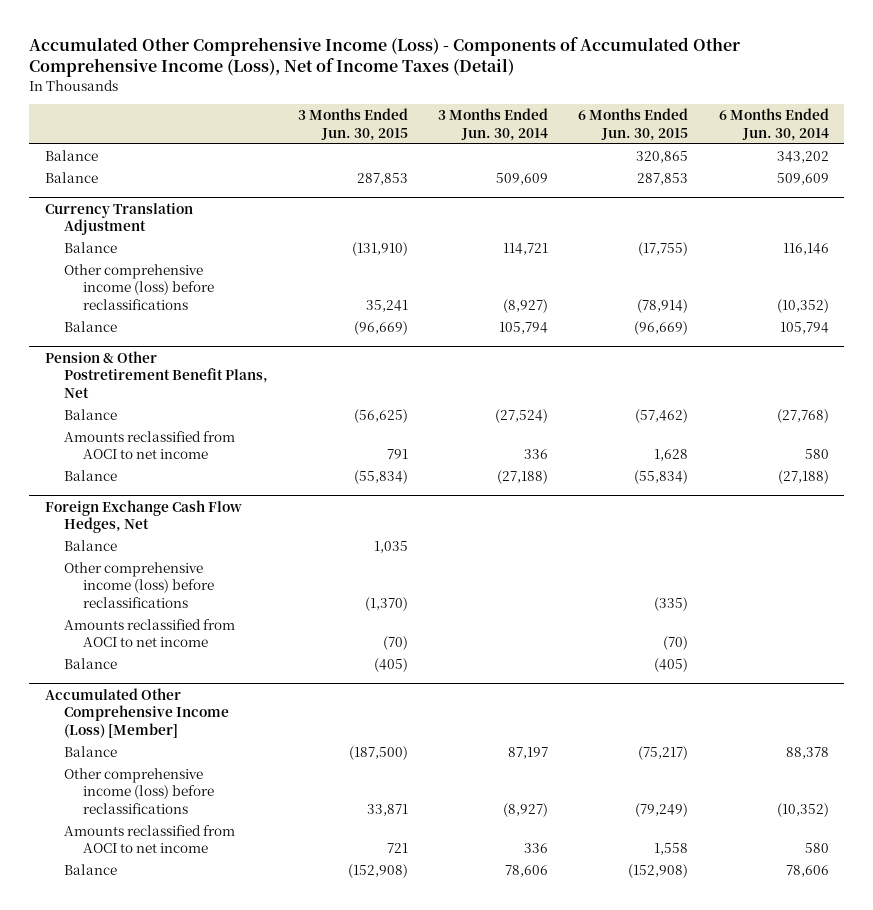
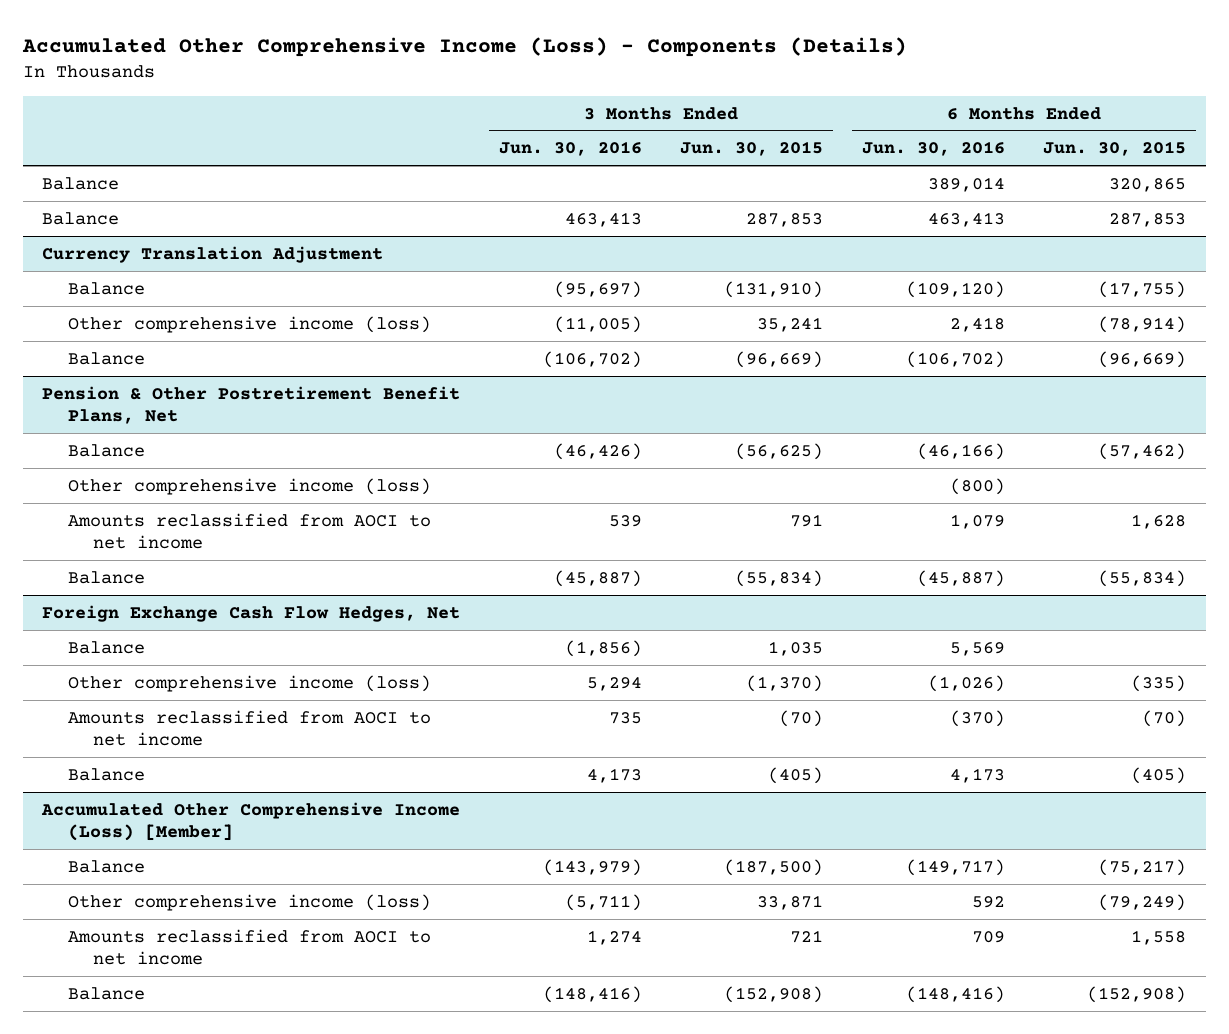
[29,36,741,78] Accumulated Other Comprehensive Income (Loss) - Components of Accumulated Other Comprehensive Income (Loss), Net of Income Taxes (Detail) -> [21,36,907,57] Accumulated Other Comprehensive Income (Loss) - Components (Details)
[438,108,549,141] 3 Months Ended Jun. 30, 2014 -> none
[718,108,829,141] 6 Months Ended Jun. 30, 2014 -> none
none -> [498,141,642,157] Jun. 30, 2016
none -> [861,141,1005,157] Jun. 30, 2016
[63,263,214,310] Other comprehensive income (loss) before reclassifications -> [67,315,431,333] Other comprehensive income (loss)
none -> [67,477,431,495] Other comprehensive income (loss)
[63,561,214,608] Other comprehensive income (loss) before reclassifications -> [67,674,431,692] Other comprehensive income (loss)
[63,767,214,814] Other comprehensive income (loss) before reclassifications -> [67,893,431,911] Other comprehensive income (loss)

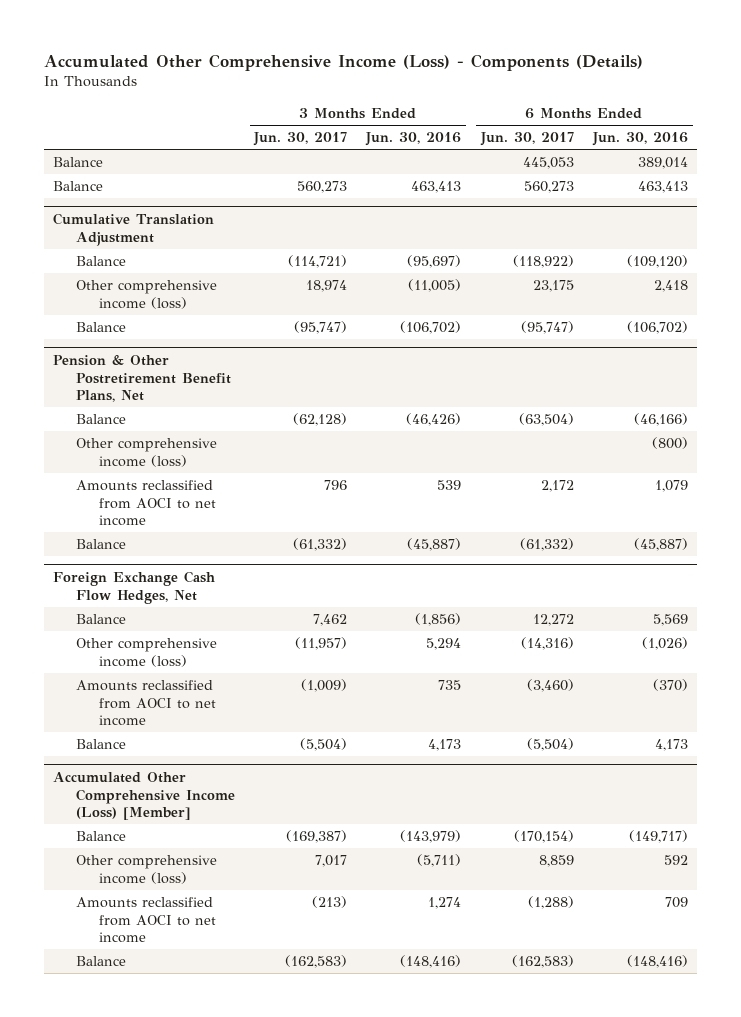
[680,141,824,157] Jun. 30, 2015 -> none
[1043,141,1187,157] Jun. 30, 2015 -> none
none -> [253,132,348,147] Jun. 30, 2017
none -> [479,132,574,147] Jun. 30, 2017
[42,245,384,263] Currency Translation Adjustment -> [53,212,215,246] Cumulative Translation Adjustment

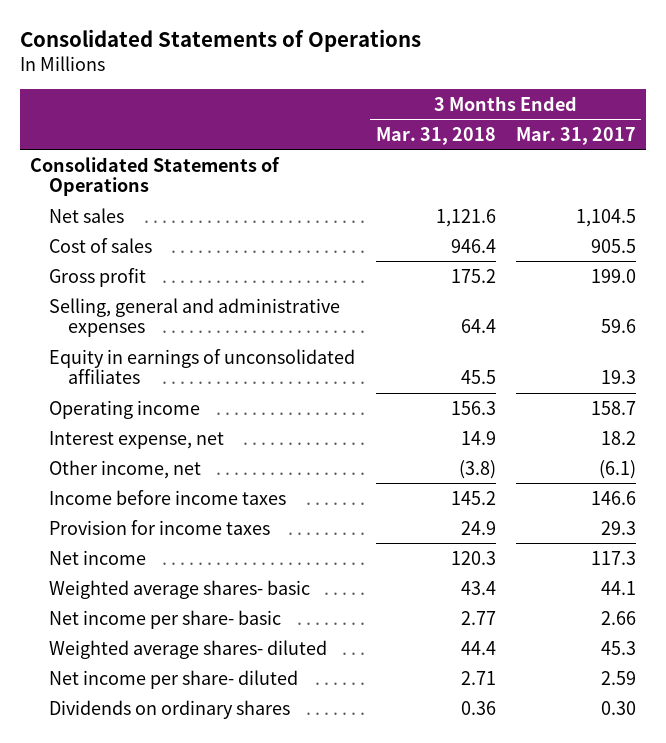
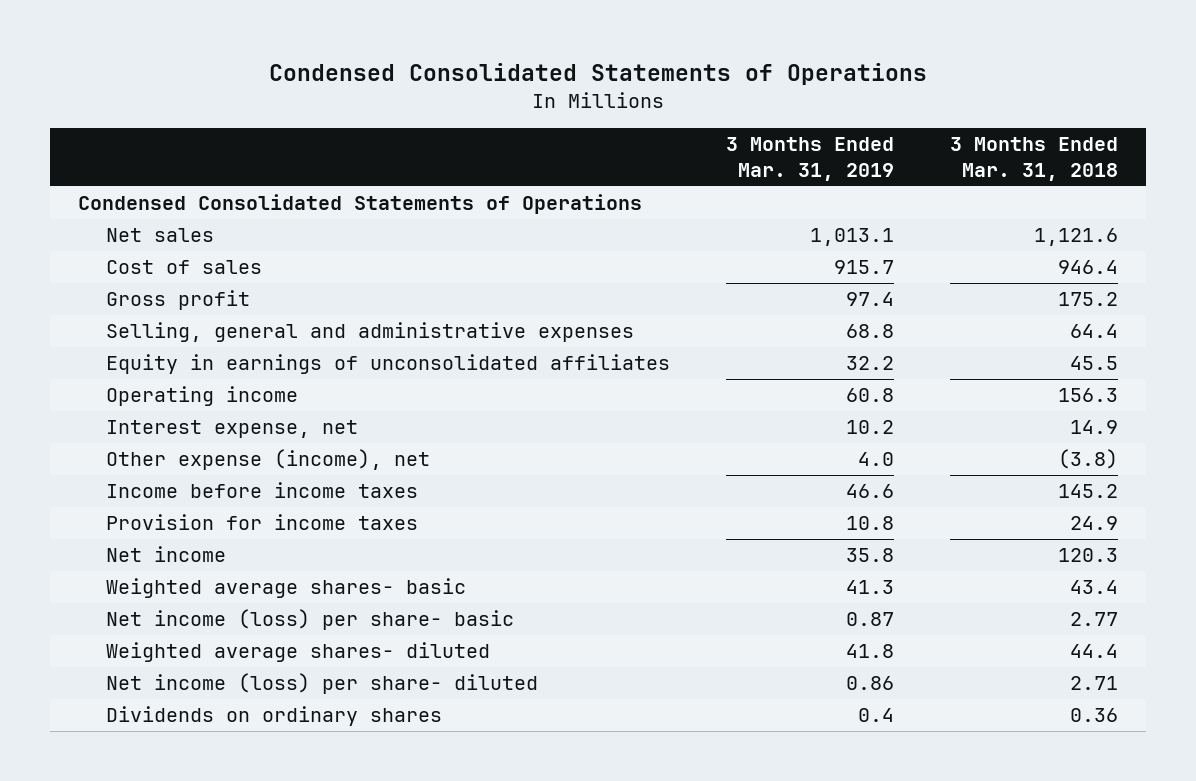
[19,29,421,53] Consolidated Statements of Operations -> [269,63,928,86] Condensed Consolidated Statements of Operations
[516,126,637,145] Mar. 31, 2017 -> none
none -> [725,137,894,182] 3 Months Ended Mar. 31, 2019
[29,156,280,197] Consolidated Statements of Operations -> [78,194,643,215] Condensed Consolidated Statements of Operations
[49,459,202,479] Other income, net -> [105,449,430,471] Other expense (income), net
[49,609,282,629] Net income per share- basic -> [105,609,514,631] Net income (loss) per share- basic
[49,669,299,689] Net income per share- diluted -> [105,673,538,695] Net income (loss) per share- diluted

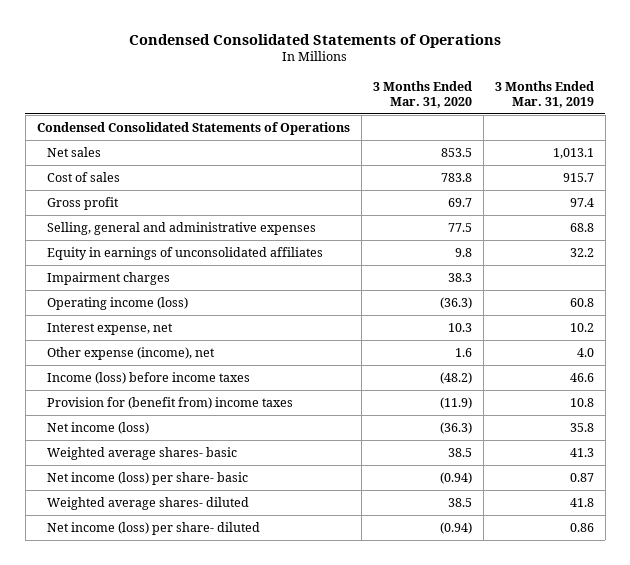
[949,137,1118,182] 3 Months Ended Mar. 31, 2018 -> none
none -> [372,80,472,108] 3 Months Ended Mar. 31, 2020
none -> [47,271,171,285] Impairment charges
[105,386,298,407] Operating income -> [47,296,189,310] Operating income (loss)
[105,482,418,499] Income before income taxes -> [47,371,251,384] Income (loss) before income taxes
[105,514,418,531] Provision for income taxes -> [47,396,294,409] Provision for (benefit from) income taxes
[105,546,226,563] Net income -> [47,421,150,434] Net income (loss)
[105,706,442,727] Dividends on ordinary shares -> none

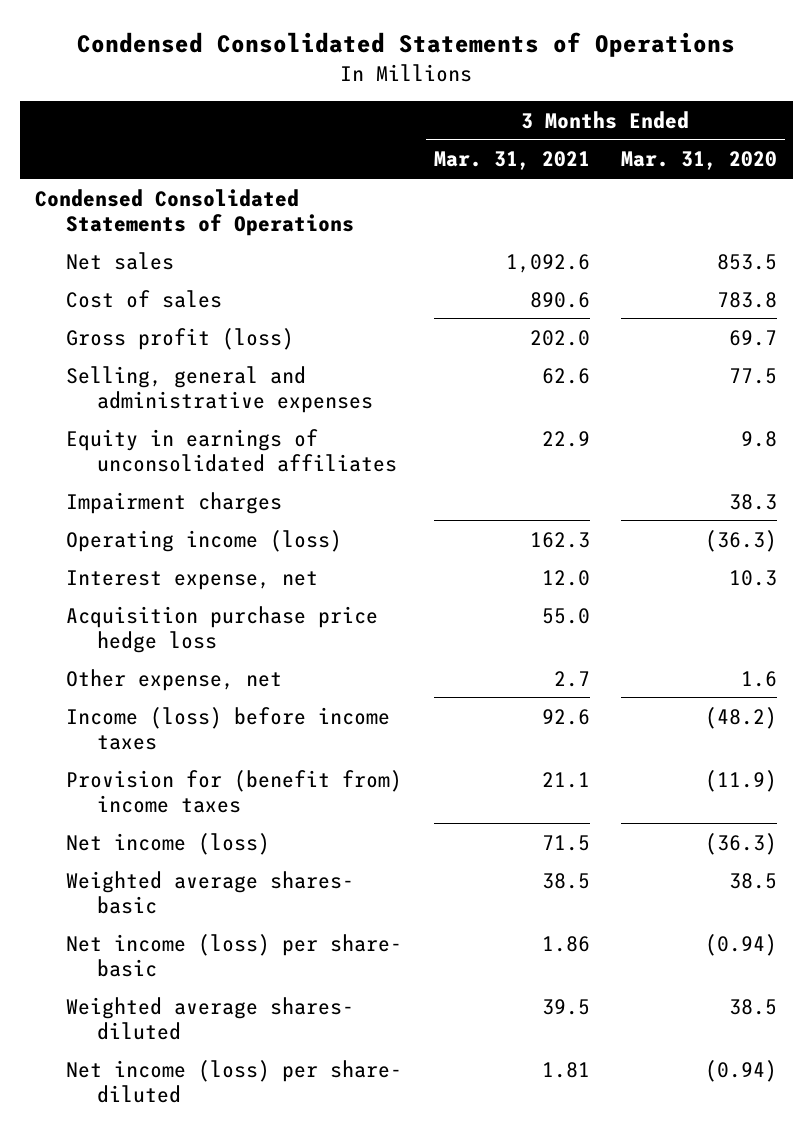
[494,80,594,108] 3 Months Ended Mar. 31, 2019 -> none
none -> [433,151,590,171] Mar. 31, 2021
[47,196,120,210] Gross profit -> [66,327,295,350] Gross profit (loss)
none -> [66,605,379,653] Acquisition purchase price hedge loss
[47,346,216,360] Other expense (income), net -> [66,668,283,691] Other expense, net

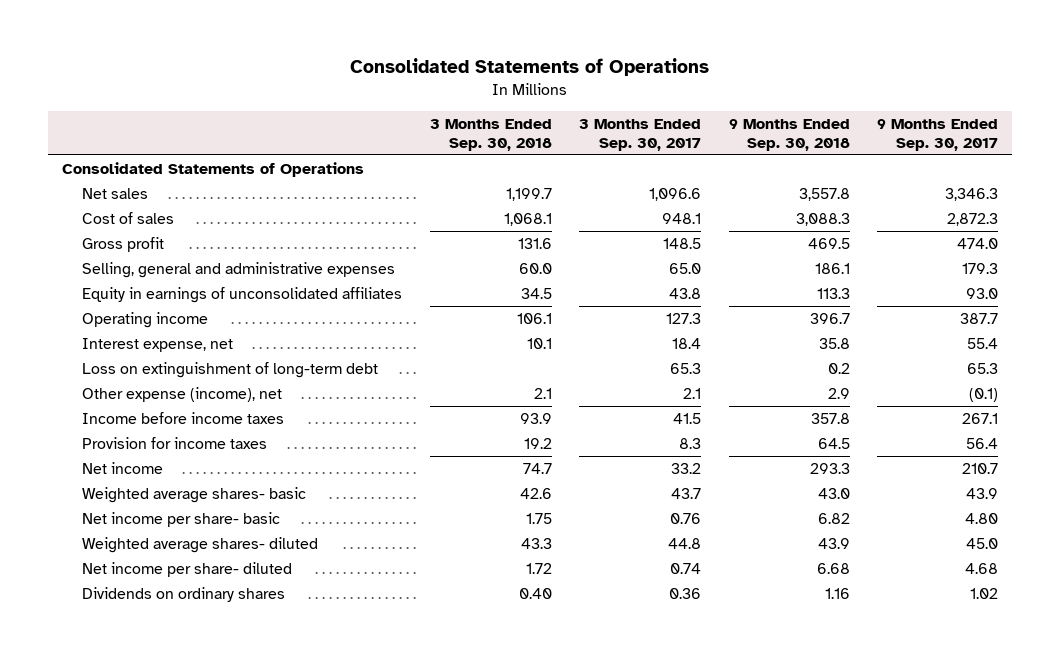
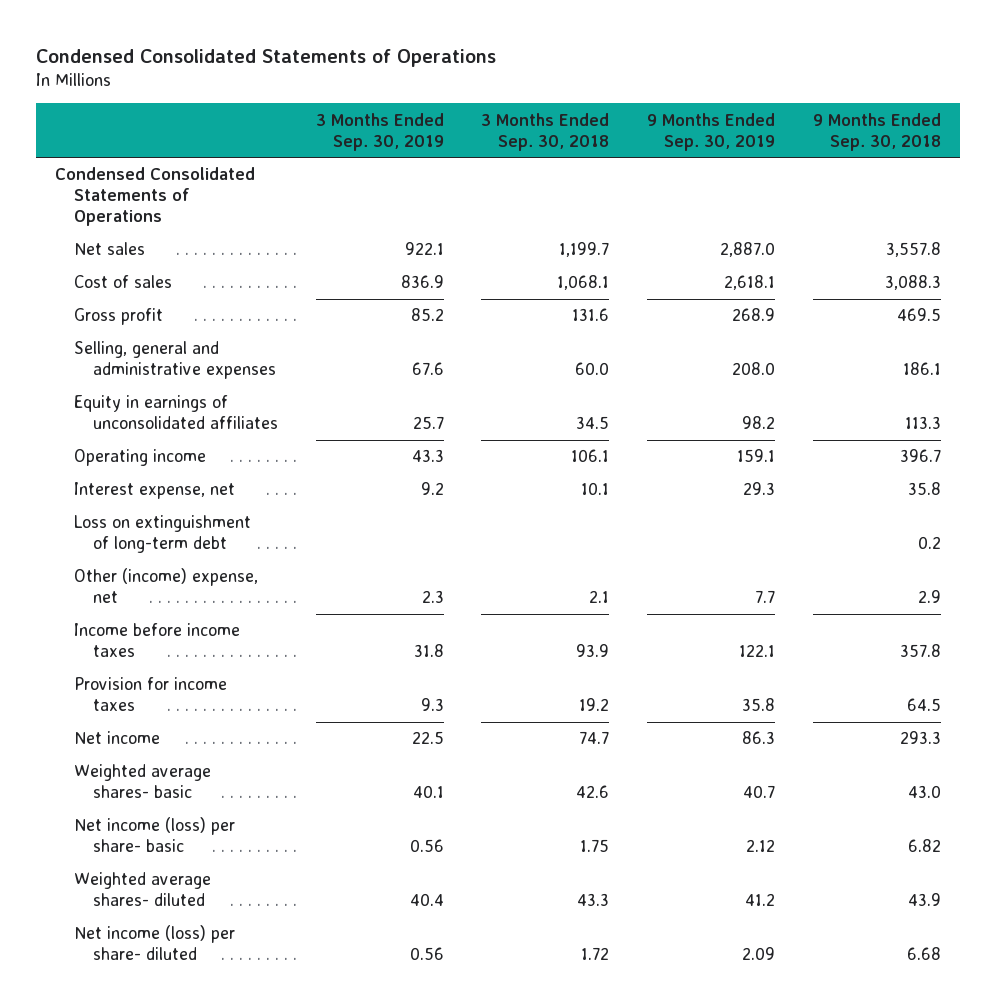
[349,57,709,76] Consolidated Statements of Operations -> [35,48,496,67] Condensed Consolidated Statements of Operations
[579,118,702,151] 3 Months Ended Sep. 30, 2017 -> none
[877,118,999,151] 9 Months Ended Sep. 30, 2017 -> none
none -> [315,112,444,151] 3 Months Ended Sep. 30, 2019
none -> [647,112,776,151] 9 Months Ended Sep. 30, 2019
[61,161,364,177] Consolidated Statements of Operations -> [54,167,255,227] Condensed Consolidated Statements of Operations
[81,386,282,402] Other expense (income), net -> [73,568,258,604] Other (income) expense, net
[81,511,280,527] Net income per share- basic -> [73,817,235,853] Net income (loss) per share- basic
[81,586,285,602] Dividends on ordinary shares -> none
[81,561,292,577] Net income per share- diluted -> [73,925,235,961] Net income (loss) per share- diluted

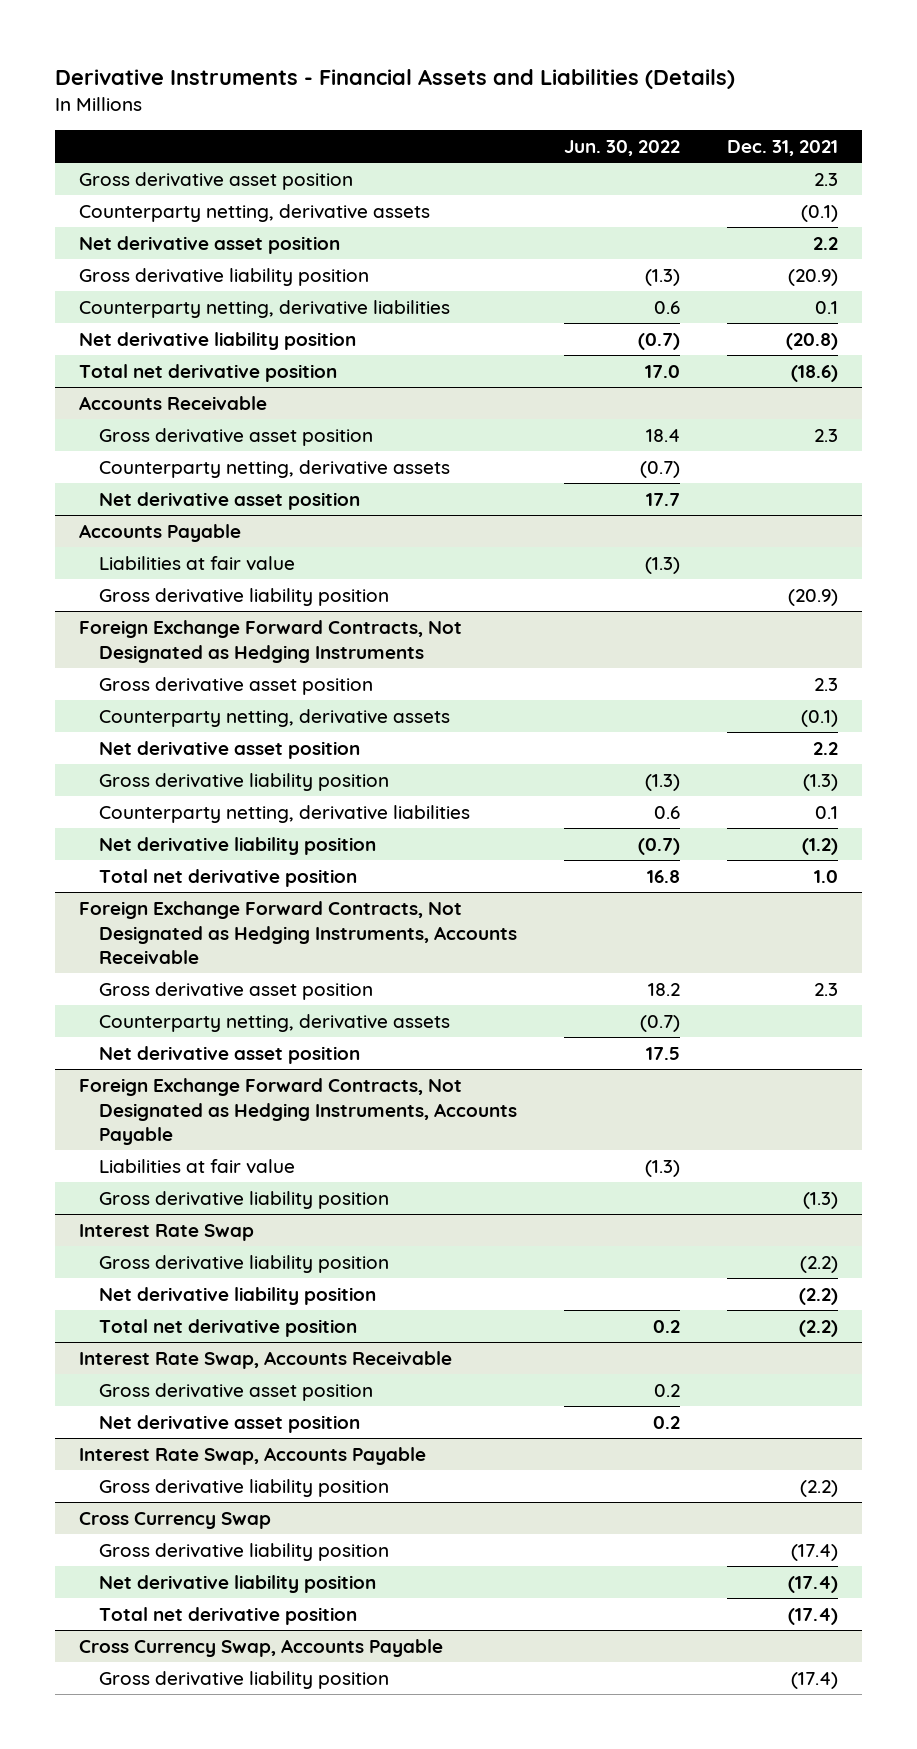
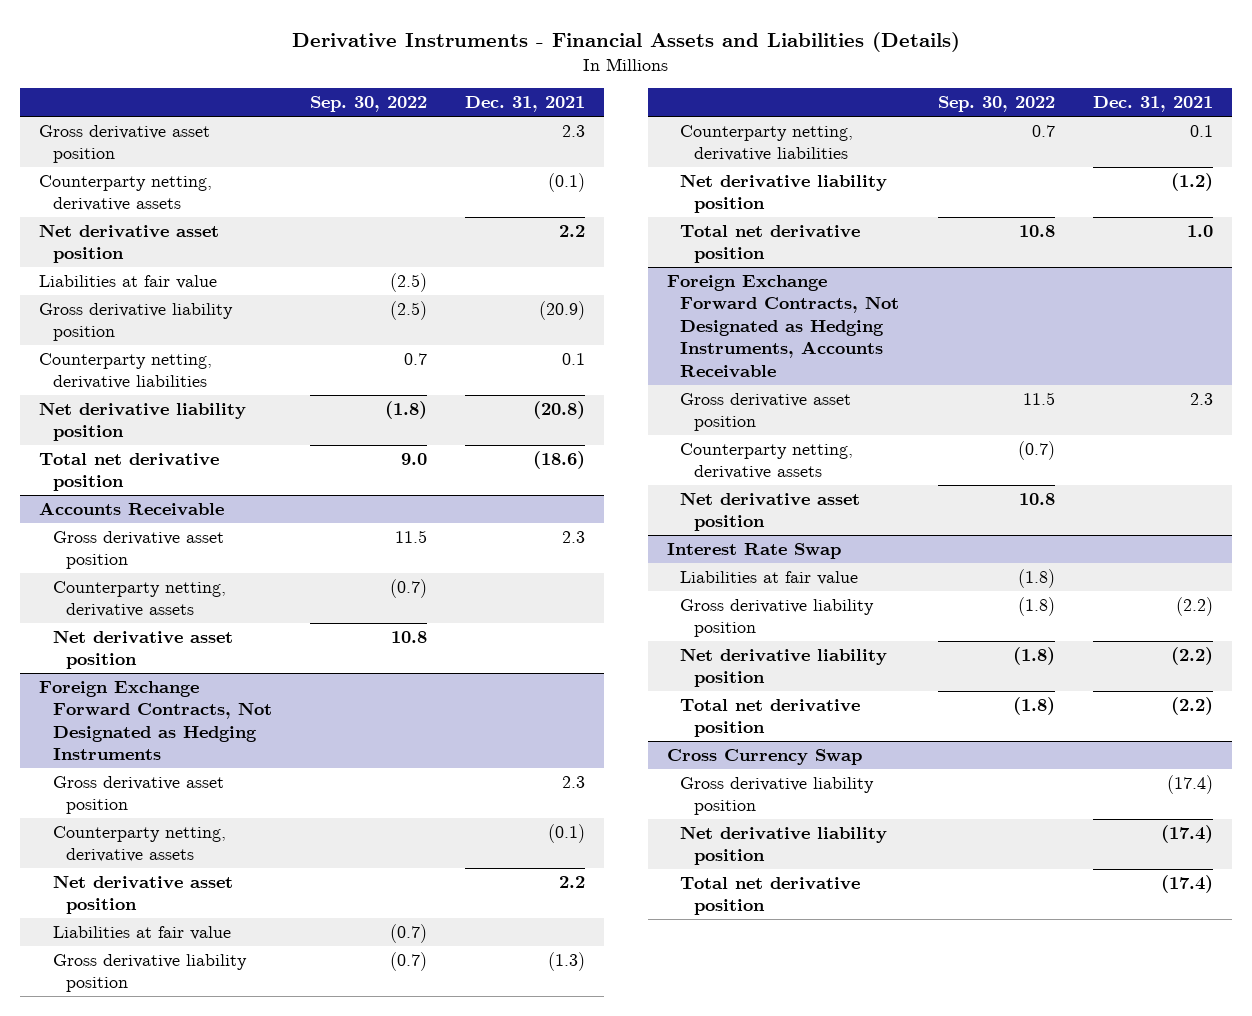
[564,139,681,156] Jun. 30, 2022 -> none
none -> [309,96,427,113] Sep. 30, 2022
none -> [39,275,218,290] Liabilities at fair value
[78,523,241,542] Accounts Payable -> none
[99,555,296,571] Liabilities at fair value -> none
[99,587,390,606] Gross derivative liability position -> none
none -> [52,926,231,941] Liabilities at fair value
[78,1077,518,1146] Foreign Exchange Forward Contracts, Not Designated as Hedging Instruments, Accounts Payable -> none
[99,1158,296,1174] Liabilities at fair value -> none
[99,1190,390,1209] Gross derivative liability position -> none
none -> [680,571,859,586] Liabilities at fair value
[78,1350,452,1369] Interest Rate Swap, Accounts Receivable -> none
[99,1382,374,1401] Gross derivative asset position -> none
[99,1414,361,1433] Net derivative asset position -> none
[78,1446,426,1465] Interest Rate Swap, Accounts Payable -> none
[99,1478,390,1497] Gross derivative liability position -> none
[78,1638,443,1657] Cross Currency Swap, Accounts Payable -> none
[99,1670,390,1689] Gross derivative liability position -> none

